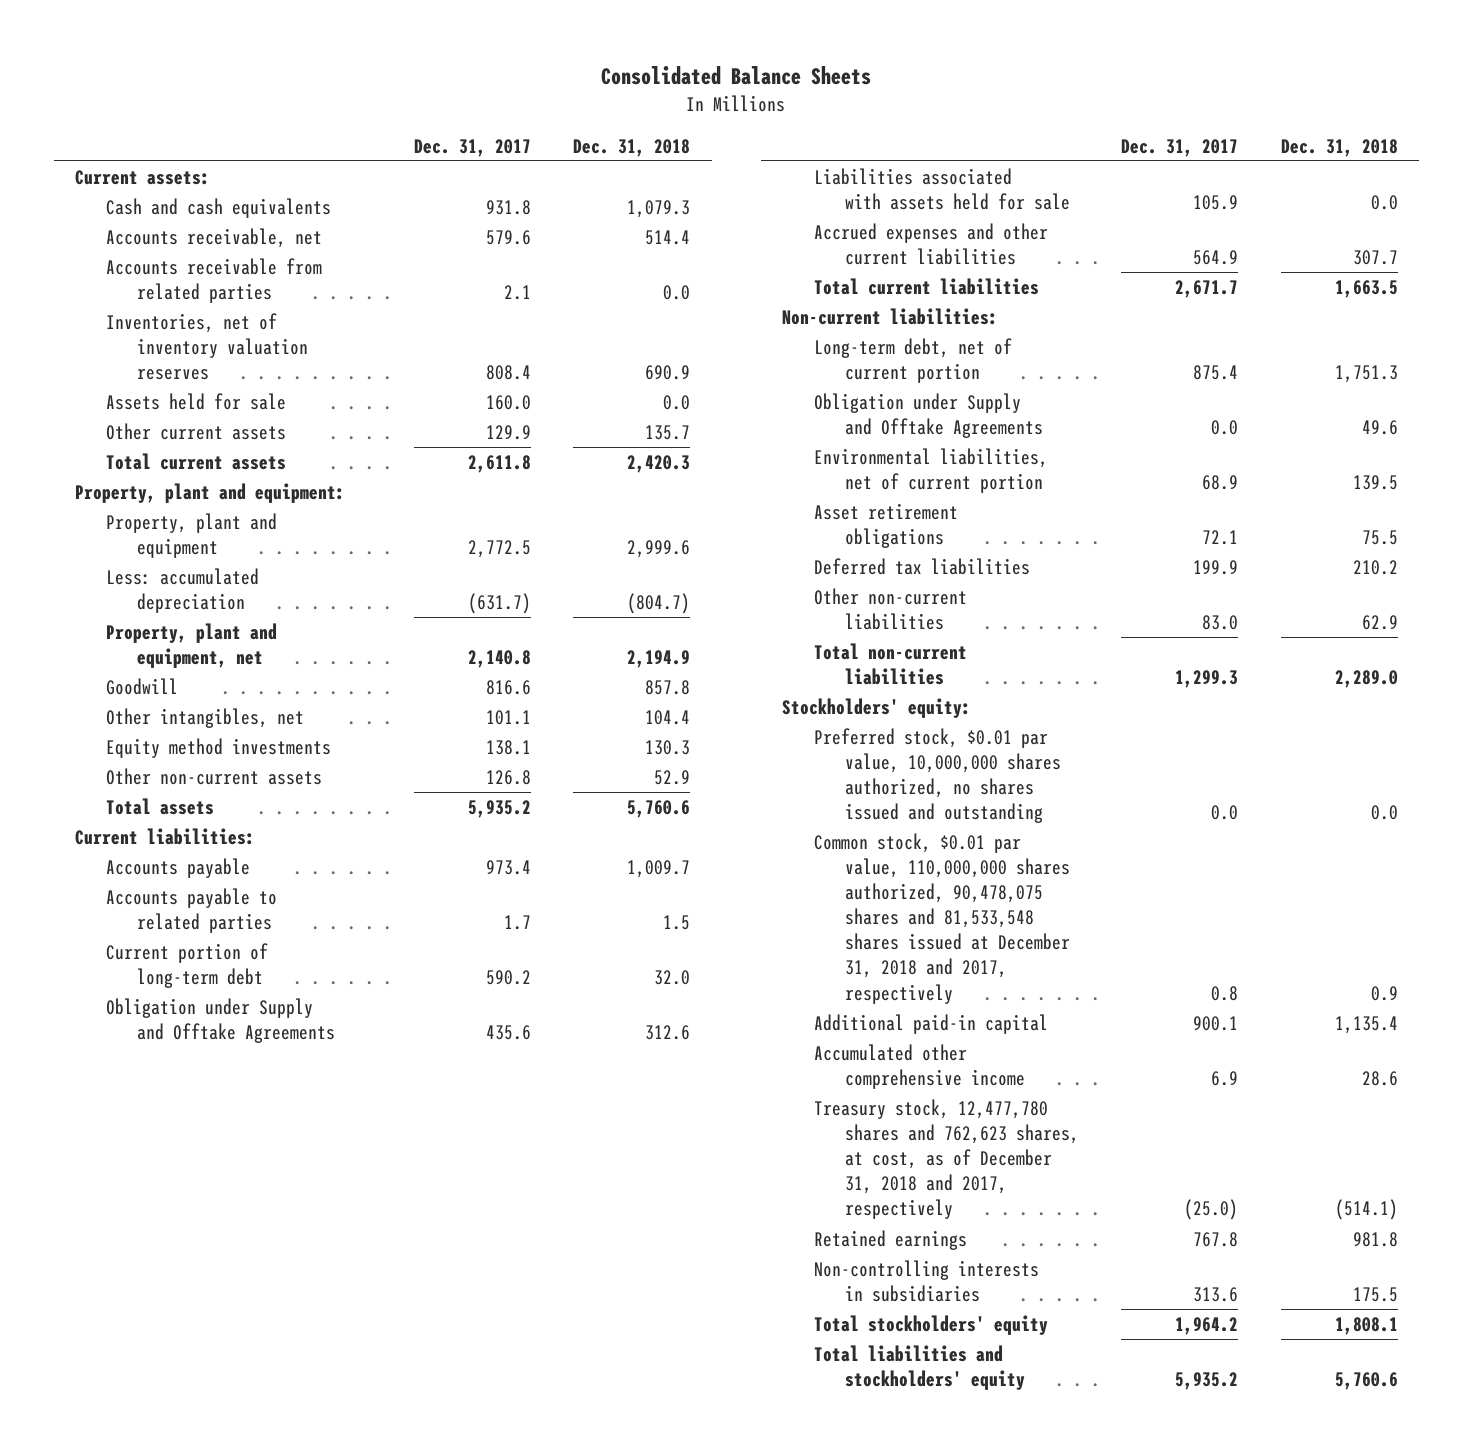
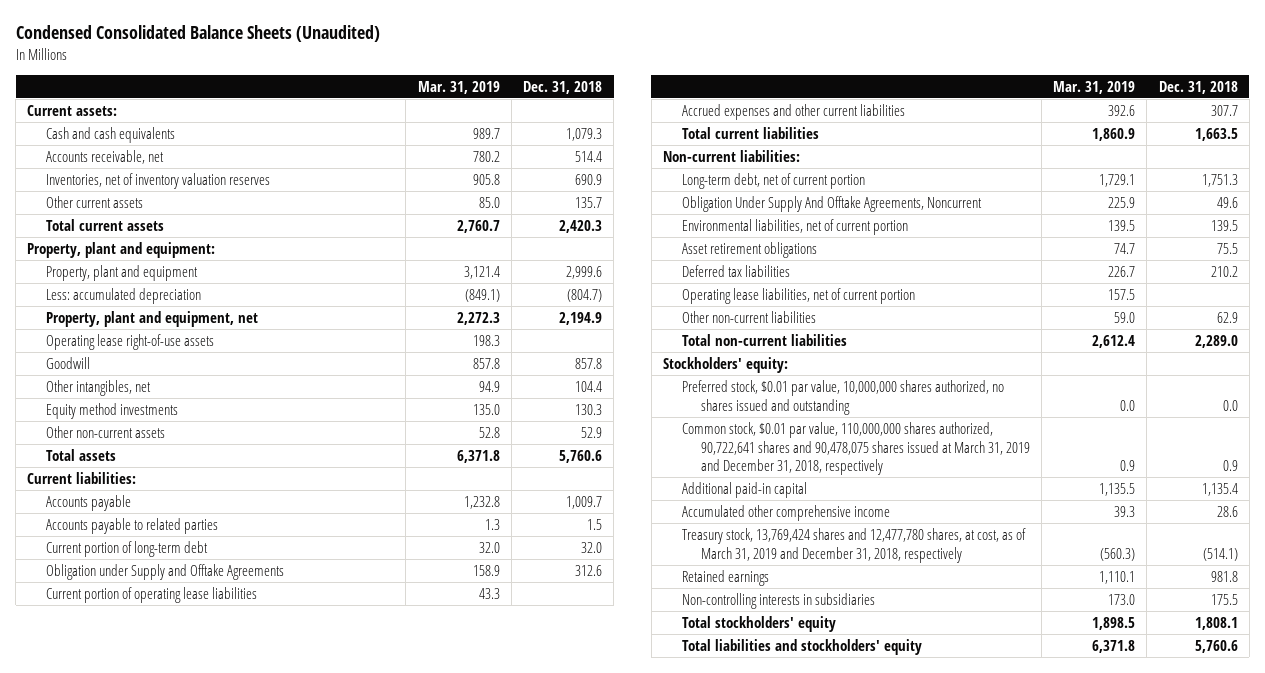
[601,66,872,86] Consolidated Balance Sheets -> [15,25,380,43] Condensed Consolidated Balance Sheets (Unaudited)
[413,138,531,157] Dec. 31, 2017 -> none
none -> [417,80,500,94] Mar. 31, 2019
[105,258,322,304] Accounts receivable from related parties -> none
[105,393,286,411] Assets held for sale -> none
none -> [46,333,215,350] Operating lease right-of-use assets
[813,168,1070,211] Liabilities associated with assets held for sale -> none
none -> [46,586,258,603] Current portion of operating lease liabilities
[813,393,1043,439] Obligation under Supply and Offtake Agreements -> [681,195,982,212] Obligation Under Supply And Offtake Agreements, Noncurrent
none -> [681,287,915,304] Operating lease liabilities, net of current portion
[813,833,1070,1004] Common stock, $0.01 par value, 110,000,000 shares authorized, 90,478,075 shares and 81,533,548 shares issued at December 31, 2018 and 2017, respectively -> [681,421,1030,476] Common stock, $0.01 par value, 110,000,000 shares authorized, 90,722,641 shares and 90,478,075 shares issued at March 31, 2019 and December 31, 2018, respectively
[813,1099,1079,1220] Treasury stock, 12,477,780 shares and 762,623 shares, at cost, as of December 31, 2018 and 2017, respectively -> [681,527,1026,563] Treasury stock, 13,769,424 shares and 12,477,780 shares, at cost, as of March 31, 2019 and December 31, 2018, respectively

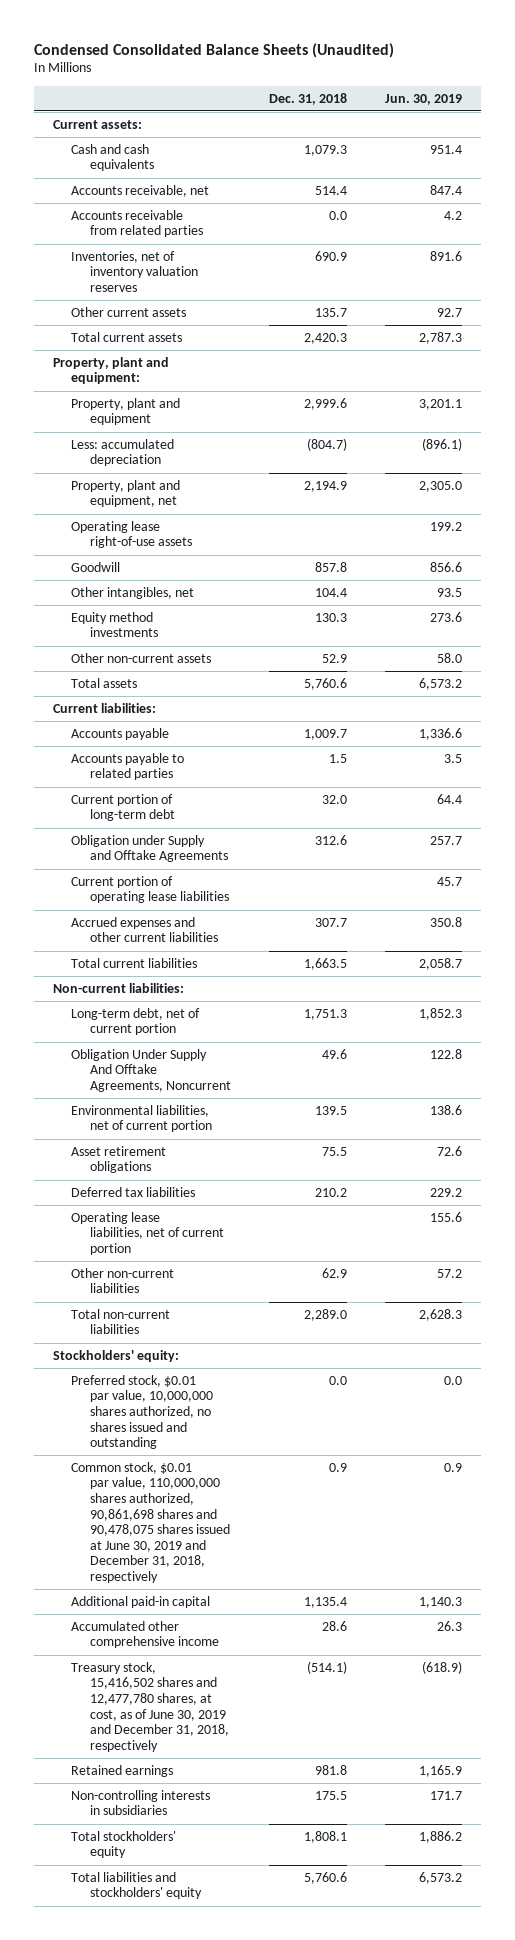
[417,80,500,94] Mar. 31, 2019 -> none
none -> [385,93,463,105] Jun. 30, 2019
none -> [71,209,203,238] Accounts receivable from related parties
[681,421,1030,476] Common stock, $0.01 par value, 110,000,000 shares authorized, 90,722,641 shares and 90,478,075 shares issued at March 31, 2019 and December 31, 2018, respectively -> [71,1461,230,1583] Common stock, $0.01 par value, 110,000,000 shares authorized, 90,861,698 shares and 90,478,075 shares issued at June 30, 2019 and December 31, 2018, respectively
[681,527,1026,563] Treasury stock, 13,769,424 shares and 12,477,780 shares, at cost, as of March 31, 2019 and December 31, 2018, respectively -> [71,1661,229,1752] Treasury stock, 15,416,502 shares and 12,477,780 shares, at cost, as of June 30, 2019 and December 31, 2018, respectively

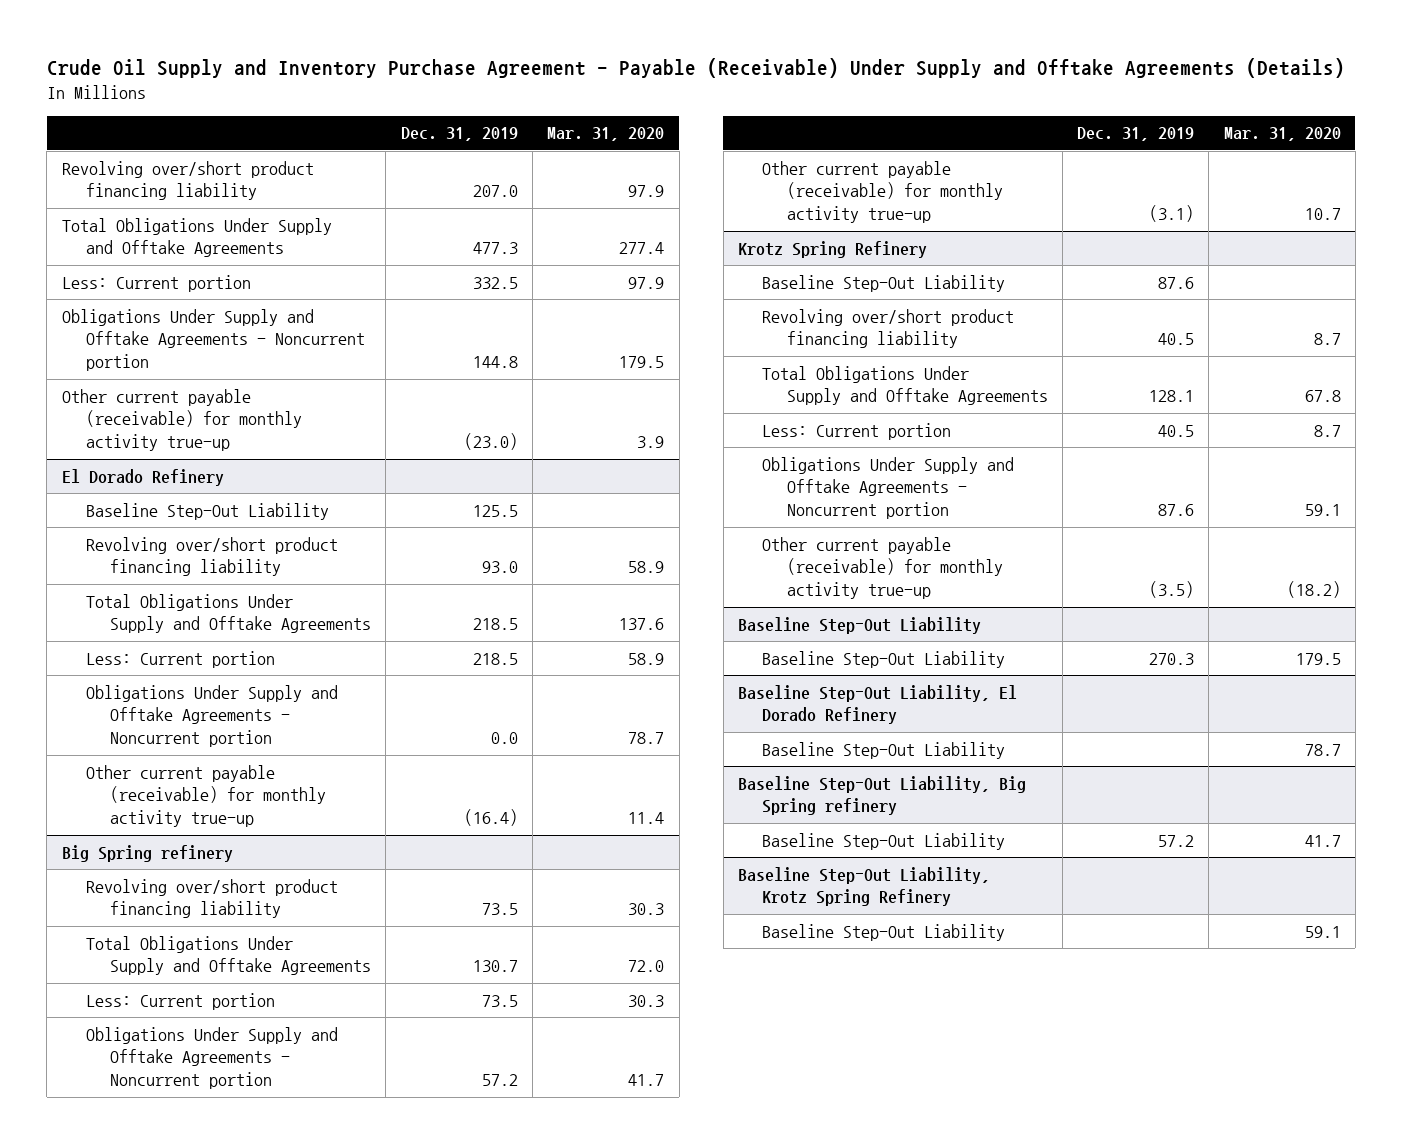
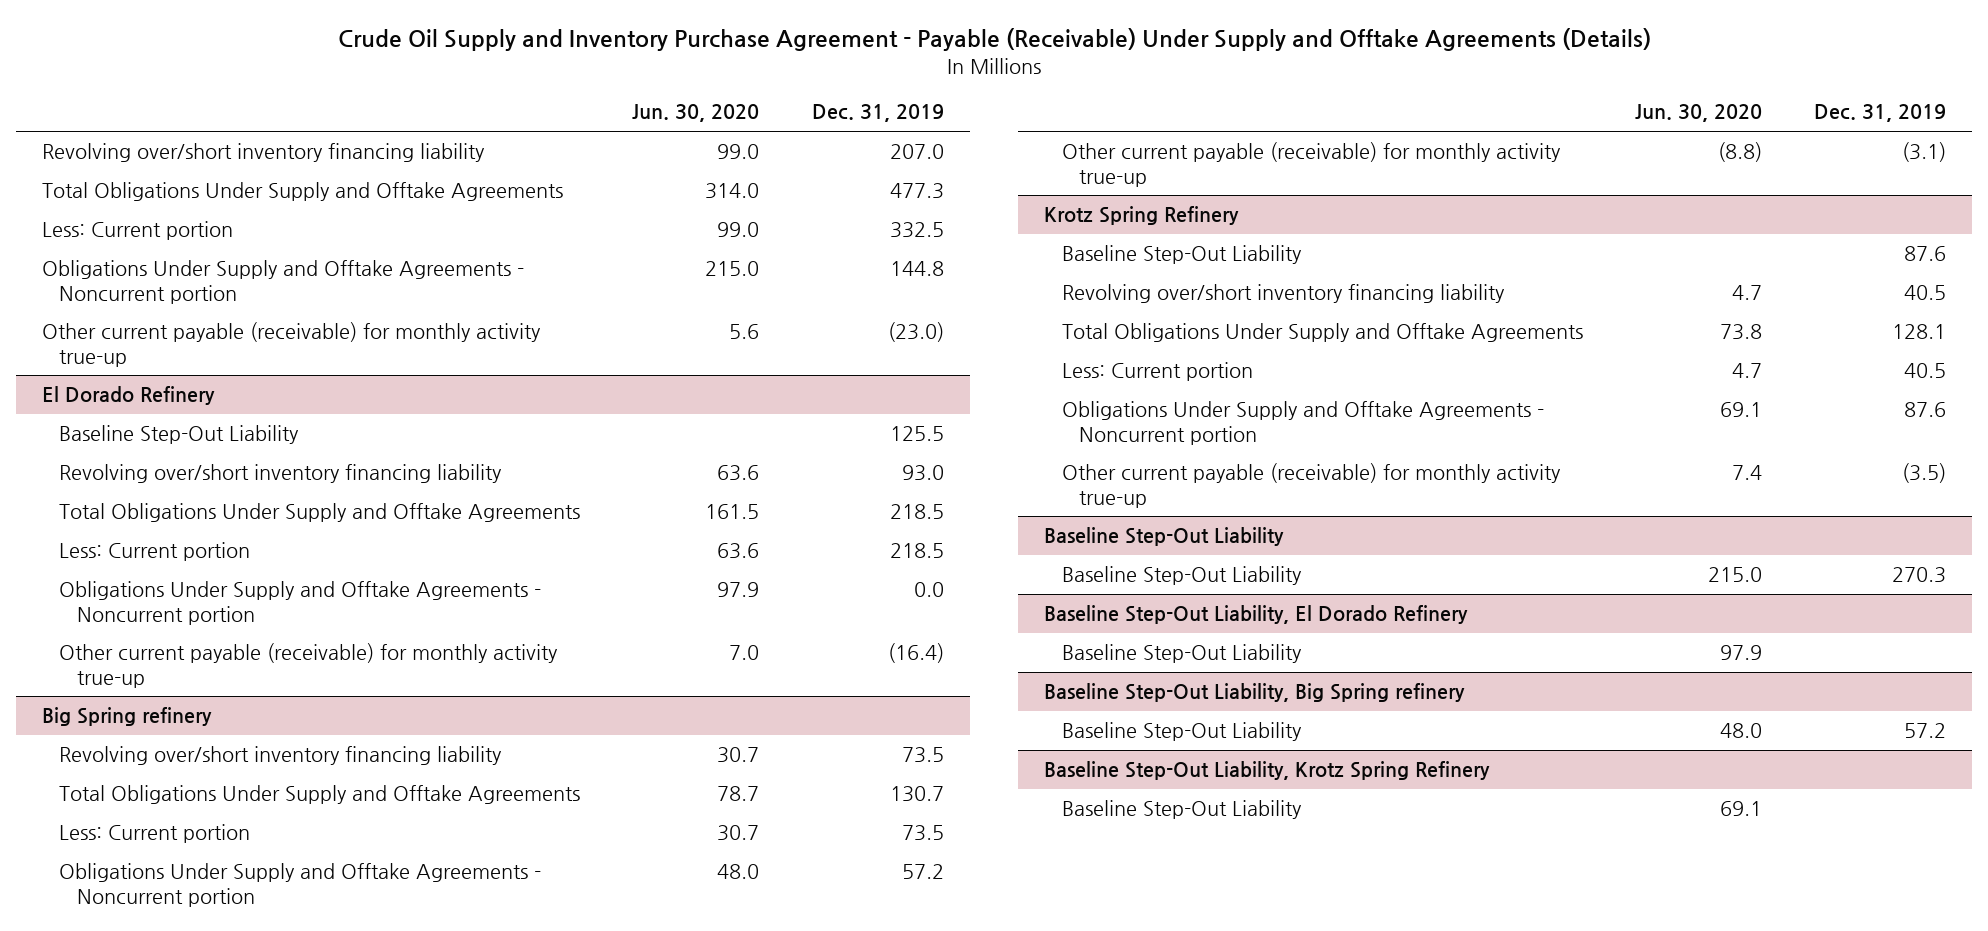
[547,127,665,142] Mar. 31, 2020 -> none
none -> [632,104,760,123] Jun. 30, 2020
[61,160,314,201] Revolving over/short product financing liability -> [42,143,486,163] Revolving over/short inventory financing liability
[85,536,338,577] Revolving over/short product financing liability -> [59,464,503,484] Revolving over/short inventory financing liability
[85,878,338,919] Revolving over/short product financing liability -> [59,746,503,766] Revolving over/short inventory financing liability
[762,308,1015,349] Revolving over/short product financing liability -> [1061,284,1505,304] Revolving over/short inventory financing liability

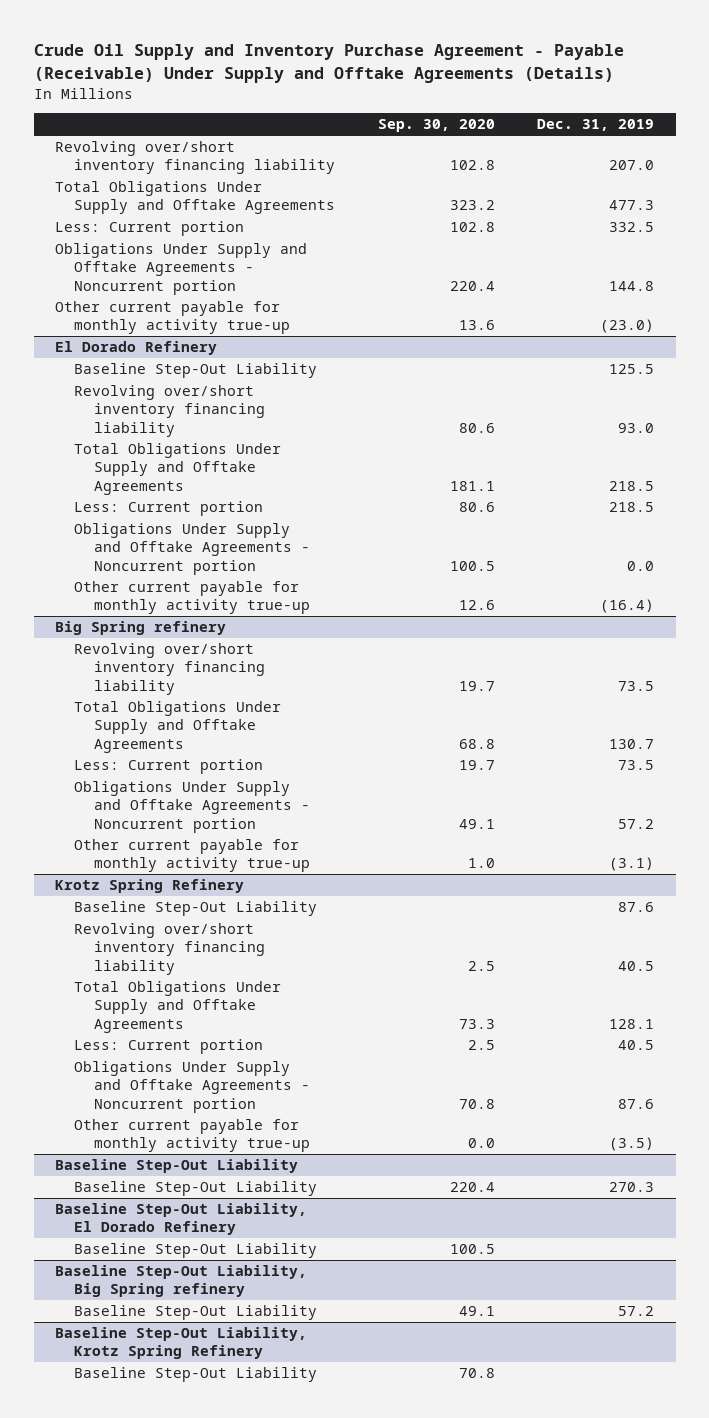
[632,104,760,123] Jun. 30, 2020 -> none
none -> [377,119,495,133] Sep. 30, 2020
[42,322,542,367] Other current payable (receivable) for monthly activity true-up -> [55,301,291,335] Other current payable for monthly activity true-up
[59,643,559,688] Other current payable (receivable) for monthly activity true-up -> [74,581,310,615] Other current payable for monthly activity true-up
[1061,142,1561,187] Other current payable (receivable) for monthly activity true-up -> [74,839,310,873] Other current payable for monthly activity true-up
[1061,463,1561,508] Other current payable (receivable) for monthly activity true-up -> [74,1119,310,1153] Other current payable for monthly activity true-up

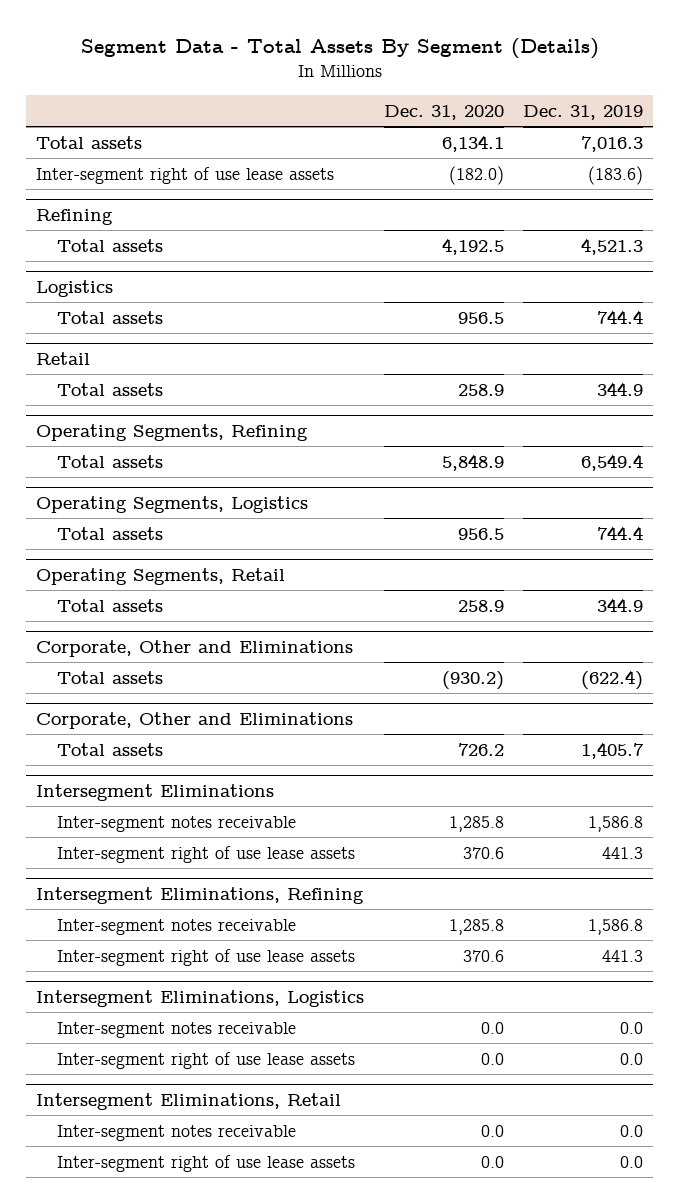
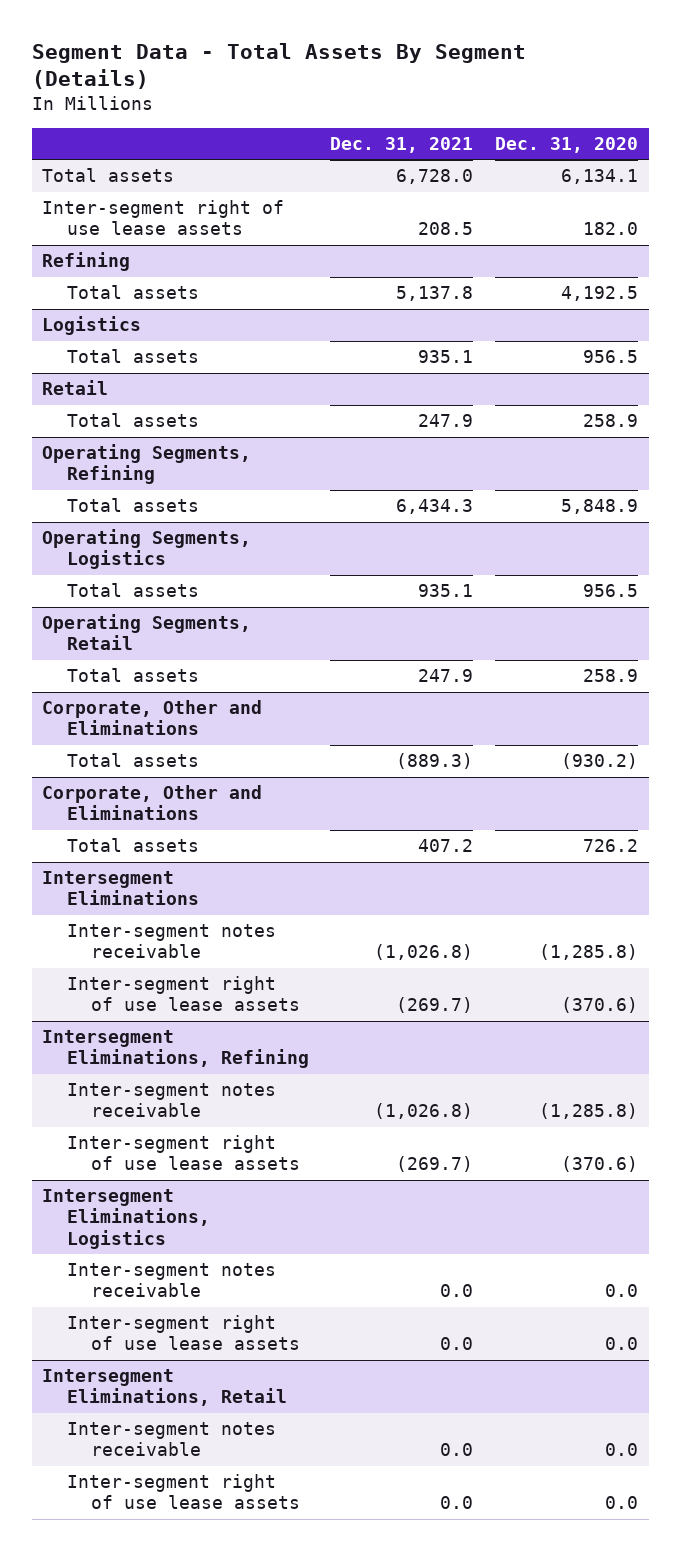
[523,104,644,120] Dec. 31, 2019 -> none
none -> [330,137,474,154] Dec. 31, 2021
[448,165,504,185] (182.0) -> [583,222,639,236] 182.0
[448,815,504,832] 1,285.8 -> [539,944,639,961] (1,285.8)
[462,846,504,859] 370.6 -> [561,997,639,1014] (370.6)
[448,918,504,935] 1,285.8 -> [539,1103,639,1120] (1,285.8)
[462,949,504,962] 370.6 -> [561,1156,639,1173] (370.6)

